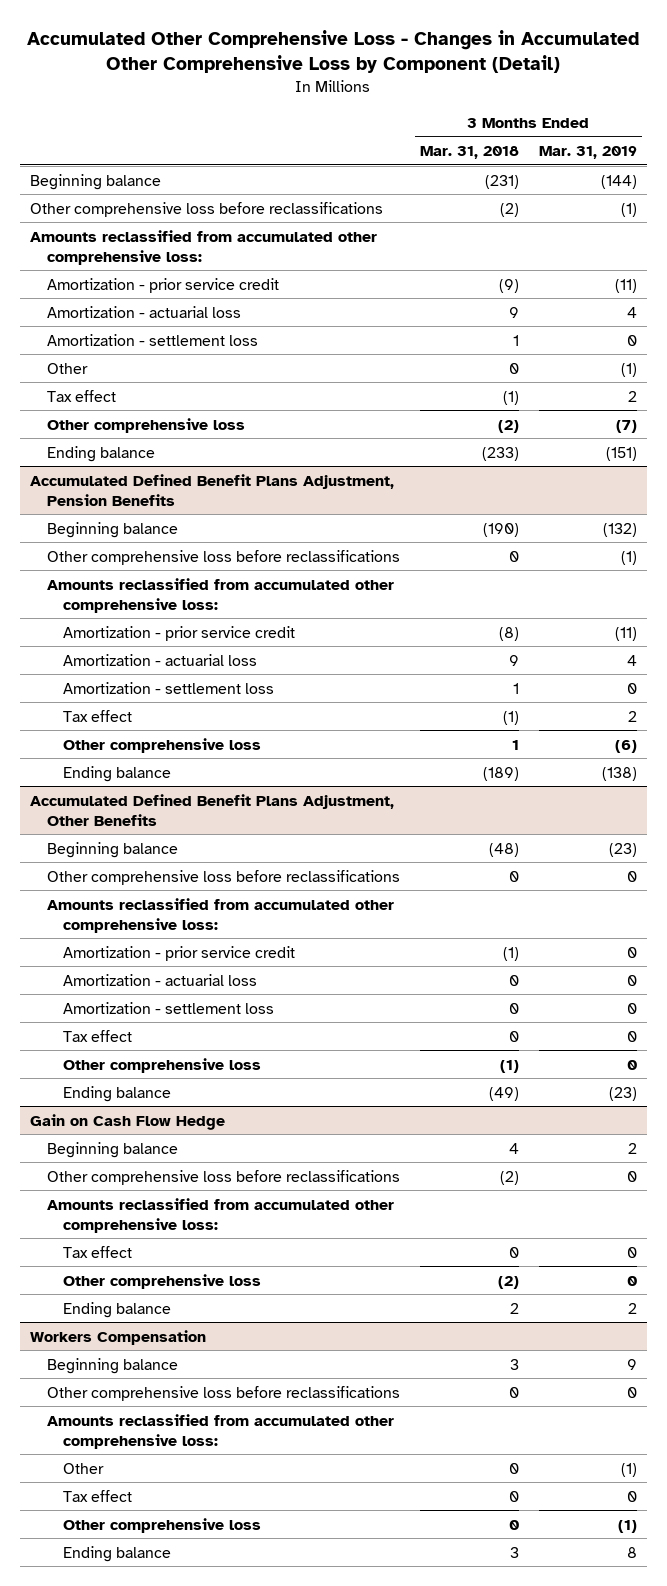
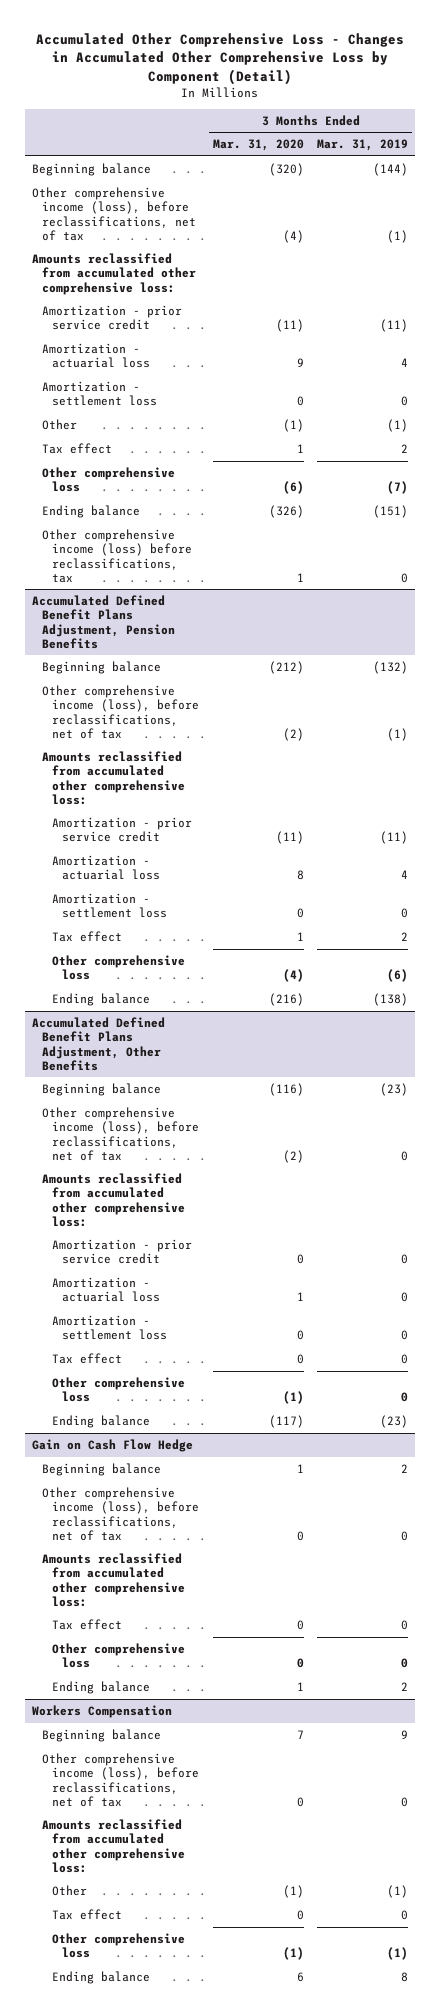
[419,146,519,160] Mar. 31, 2018 -> none
none -> [212,139,304,152] Mar. 31, 2020
[30,201,384,217] Other comprehensive loss before reclassifications -> [31,186,197,241] Other comprehensive income (loss), before reclassifications, net of tax
none -> [42,528,193,583] Other comprehensive income (loss) before reclassifications, tax
[46,549,400,565] Other comprehensive loss before reclassifications -> [42,684,200,739] Other comprehensive income (loss), before reclassifications, net of tax
[46,869,400,885] Other comprehensive loss before reclassifications -> [42,1106,200,1161] Other comprehensive income (loss), before reclassifications, net of tax
[46,1169,400,1185] Other comprehensive loss before reclassifications -> [42,1486,200,1541] Other comprehensive income (loss), before reclassifications, net of tax
[46,1385,400,1401] Other comprehensive loss before reclassifications -> [42,1752,200,1807] Other comprehensive income (loss), before reclassifications, net of tax

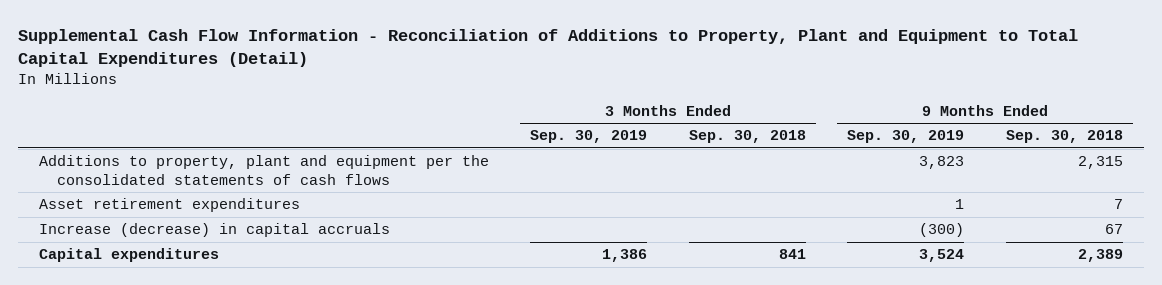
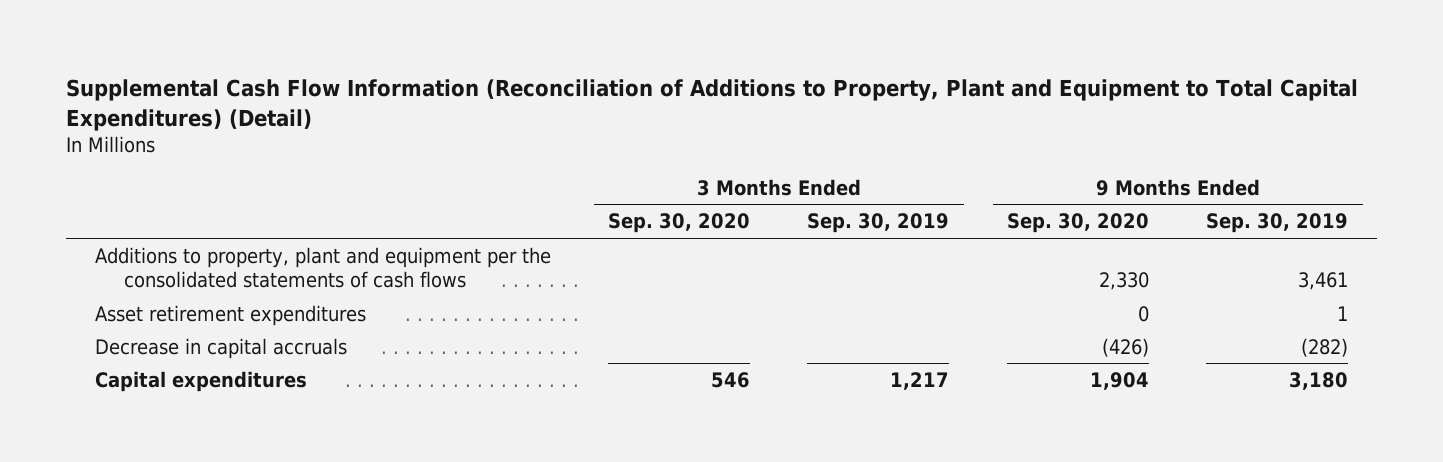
[18,28,1079,67] Supplemental Cash Flow Information - Reconciliation of Additions to Property, Plant and Equipment to Total Capital Expenditures (Detail) -> [65,78,1358,131] Supplemental Cash Flow Information (Reconciliation of Additions to Property, Plant and Equipment to Total Capital Expenditures) (Detail)
[688,130,806,144] Sep. 30, 2018 -> none
[1006,130,1124,144] Sep. 30, 2018 -> none
none -> [607,213,750,234] Sep. 30, 2020
none -> [1006,213,1149,234] Sep. 30, 2020
[919,156,965,170] 3,823 -> [1298,272,1349,291] 3,461
[38,223,390,238] Increase (decrease) in capital accruals -> [94,337,347,359] Decrease in capital accruals
[919,223,965,238] (300) -> [1301,337,1349,357] (282)
[602,249,648,263] 1,386 -> [890,371,950,390] 1,217
[919,249,965,263] 3,524 -> [1289,371,1349,390] 3,180

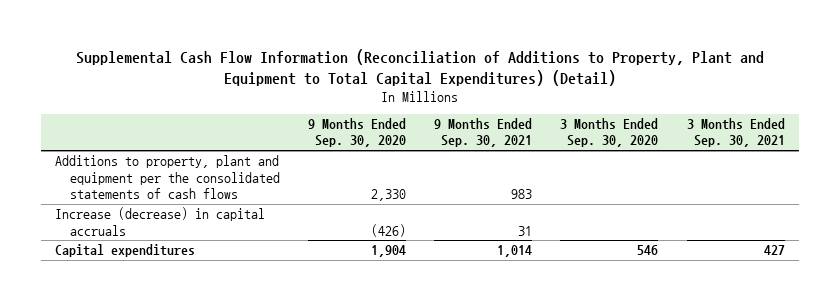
[807,213,950,234] Sep. 30, 2019 -> none
[1206,213,1349,234] Sep. 30, 2019 -> none
none -> [434,118,533,148] 9 Months Ended Sep. 30, 2021
none -> [686,118,785,148] 3 Months Ended Sep. 30, 2021
[94,304,366,326] Asset retirement expenditures -> none
[94,337,347,359] Decrease in capital accruals -> [55,207,266,236] Increase (decrease) in capital accruals

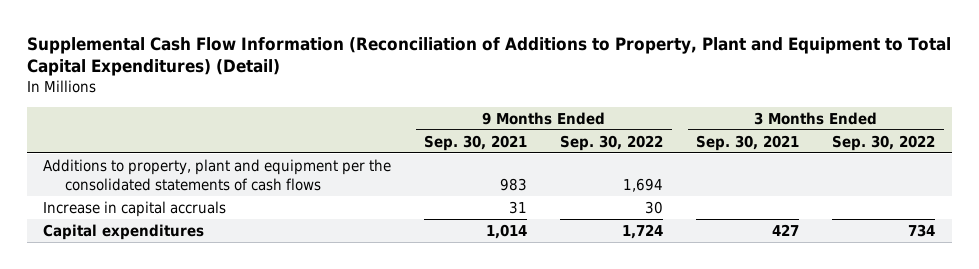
[308,118,407,148] 9 Months Ended Sep. 30, 2020 -> none
[560,118,659,148] 3 Months Ended Sep. 30, 2020 -> none
none -> [560,134,664,151] Sep. 30, 2022
none -> [832,134,936,151] Sep. 30, 2022
[55,207,266,236] Increase (decrease) in capital accruals -> [43,200,227,217] Increase in capital accruals

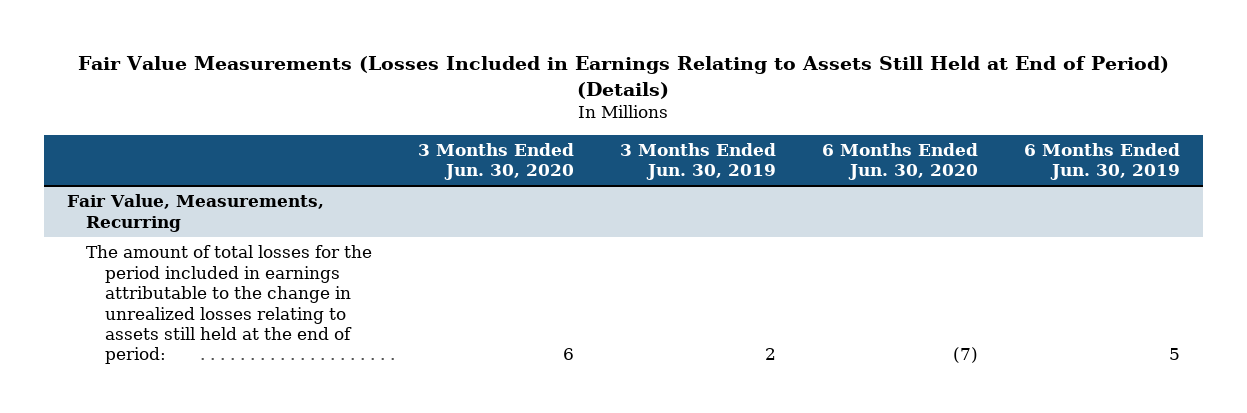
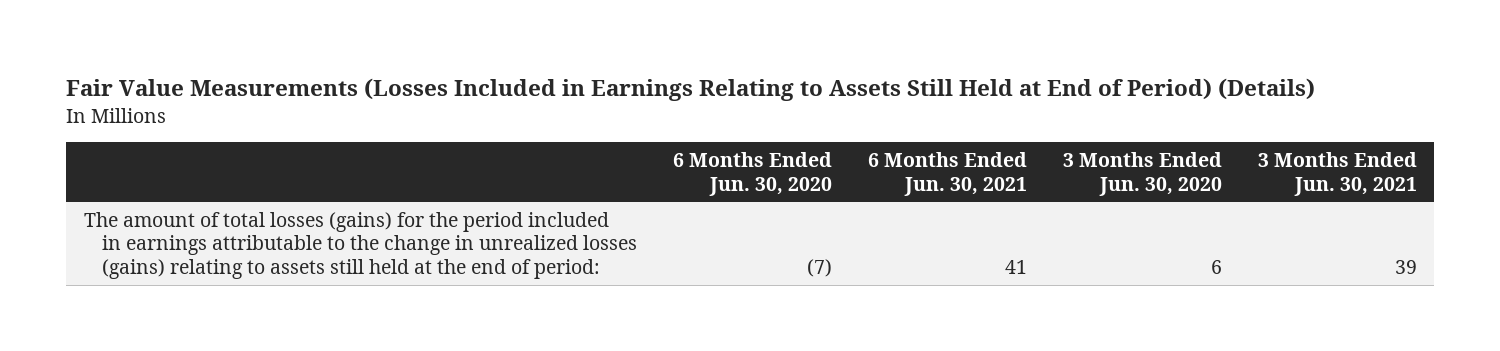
[619,143,776,181] 3 Months Ended Jun. 30, 2019 -> none
[1023,143,1180,181] 6 Months Ended Jun. 30, 2019 -> none
none -> [867,152,1027,196] 6 Months Ended Jun. 30, 2021
none -> [1257,152,1417,196] 3 Months Ended Jun. 30, 2021
[66,194,324,232] Fair Value, Measurements, Recurring -> none
[86,245,373,365] The amount of total losses for the period included in earnings attributable to the change in unrealized losses relating to assets still held at the end of period: -> [83,211,638,280] The amount of total losses (gains) for the period included in earnings attributable to the change in unrealized losses (gains) relating to assets still held at the end of period:

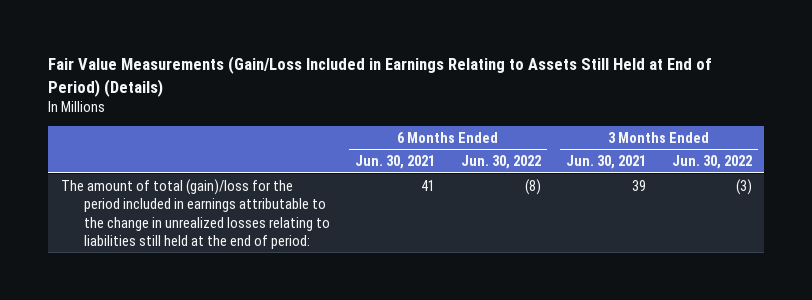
[65,78,1315,102] Fair Value Measurements (Losses Included in Earnings Relating to Assets Still Held at End of Period) (Details) -> [48,56,713,97] Fair Value Measurements (Gain/Loss Included in Earnings Relating to Assets Still Held at End of Period) (Details)
[673,152,833,196] 6 Months Ended Jun. 30, 2020 -> none
[1062,152,1222,196] 3 Months Ended Jun. 30, 2020 -> none
none -> [460,155,541,170] Jun. 30, 2022
none -> [671,155,752,170] Jun. 30, 2022
[83,211,638,280] The amount of total losses (gains) for the period included in earnings attributable to the change in unrealized losses (gains) relating to assets still held at the end of period: -> [60,178,330,249] The amount of total (gain)/loss for the period included in earnings attributable to the change in unrealized losses relating to liabilities still held at the end of period:

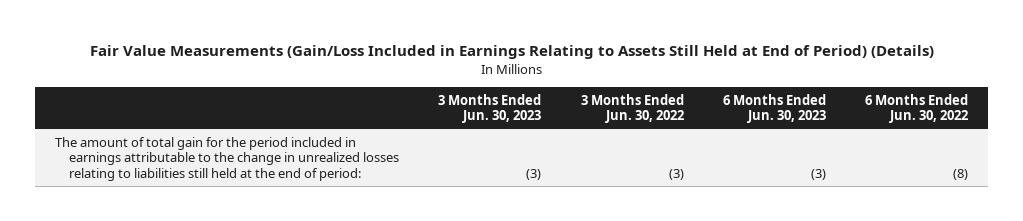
[355,155,436,170] Jun. 30, 2021 -> none
[566,155,647,170] Jun. 30, 2021 -> none
none -> [438,93,542,124] 3 Months Ended Jun. 30, 2023
none -> [723,93,827,124] 6 Months Ended Jun. 30, 2023
[60,178,330,249] The amount of total (gain)/loss for the period included in earnings attributable to the change in unrealized losses relating to liabilities still held at the end of period: -> [54,136,399,182] The amount of total gain for the period included in earnings attributable to the change in unrealized losses relating to liabilities still held at the end of period:

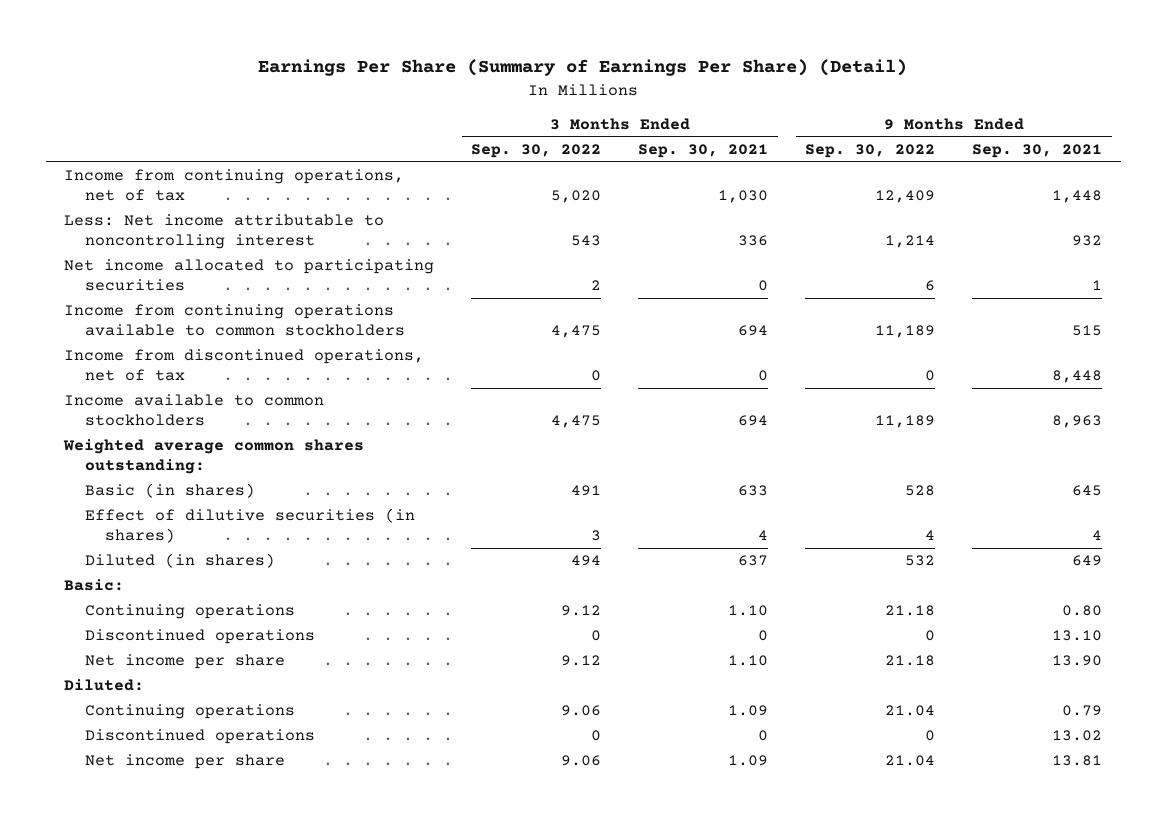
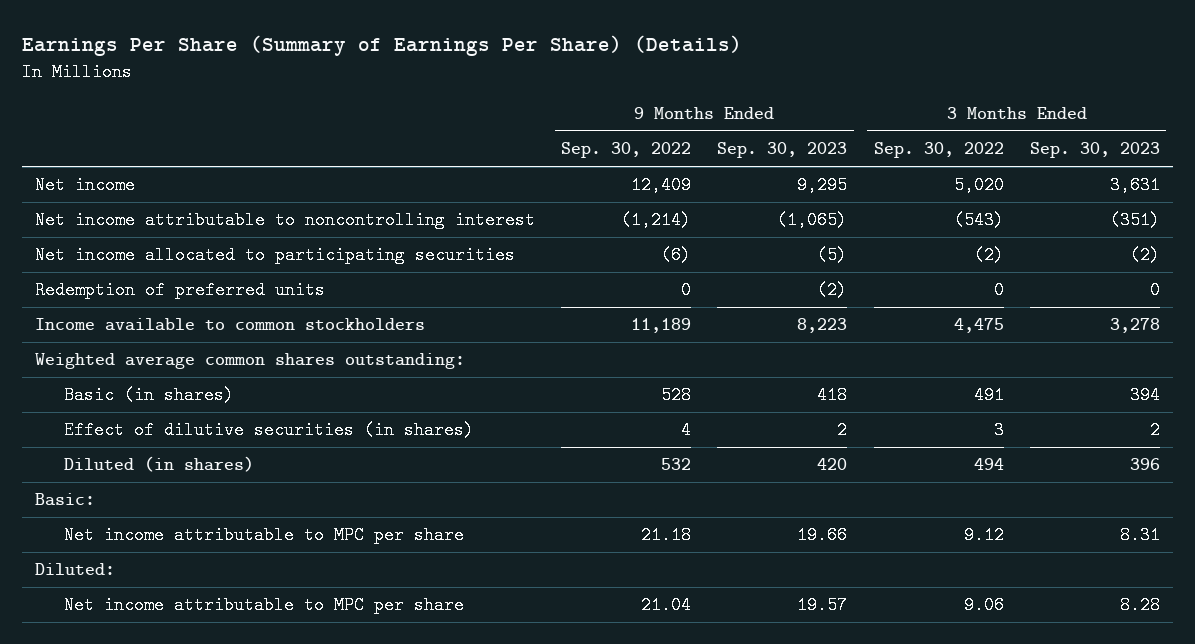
[258,58,908,76] Earnings Per Share (Summary of Earnings Per Share) (Detail) -> [21,35,742,57] Earnings Per Share (Summary of Earnings Per Share) (Details)
[638,143,769,158] Sep. 30, 2021 -> none
[972,143,1103,158] Sep. 30, 2021 -> none
none -> [717,142,848,159] Sep. 30, 2023
none -> [1029,142,1160,159] Sep. 30, 2023
[64,304,405,336] Income from continuing operations available to common stockholders -> none
[64,349,425,381] Income from discontinued operations, net of tax -> none
[64,169,405,201] Income from continuing operations, net of tax -> [35,176,136,195] Net income
[64,214,385,249] Less: Net income attributable to noncontrolling interest -> [35,211,536,230] Net income attributable to noncontrolling interest
[571,234,602,246] 543 -> [953,211,1004,230] (543)
[885,234,936,248] 1,214 -> [621,211,692,230] (1,214)
[591,279,602,290] 2 -> [973,246,1004,265] (2)
[925,279,936,291] 6 -> [661,246,692,265] (6)
none -> [35,281,326,300] Redemption of preferred units
[84,604,295,620] Continuing operations -> none
[84,629,315,645] Discontinued operations -> none
[84,654,285,670] Net income per share -> [64,526,465,545] Net income attributable to MPC per share
[84,704,295,720] Continuing operations -> none
[84,729,315,745] Discontinued operations -> none
[84,754,285,770] Net income per share -> [64,596,465,615] Net income attributable to MPC per share

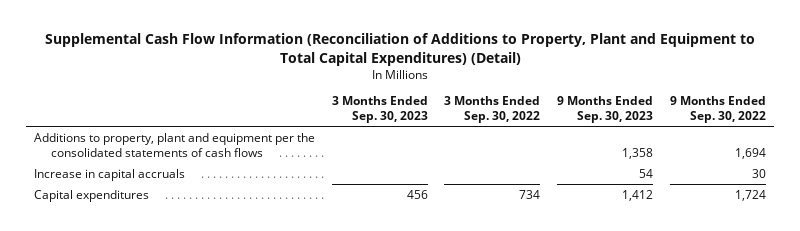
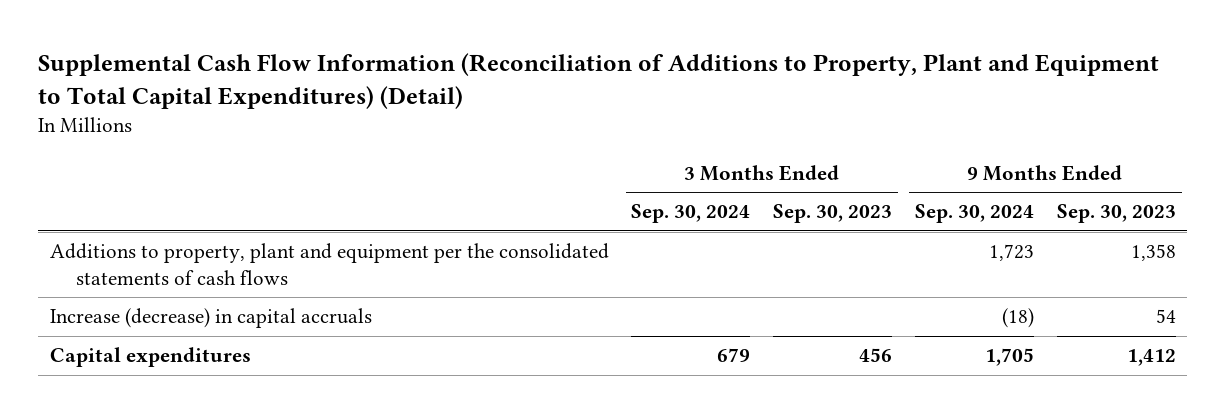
[444,96,541,124] 3 Months Ended Sep. 30, 2022 -> none
[669,96,766,124] 9 Months Ended Sep. 30, 2022 -> none
none -> [631,204,751,224] Sep. 30, 2024
none -> [915,204,1035,224] Sep. 30, 2024
[34,168,186,181] Increase in capital accruals -> [49,308,372,329] Increase (decrease) in capital accruals

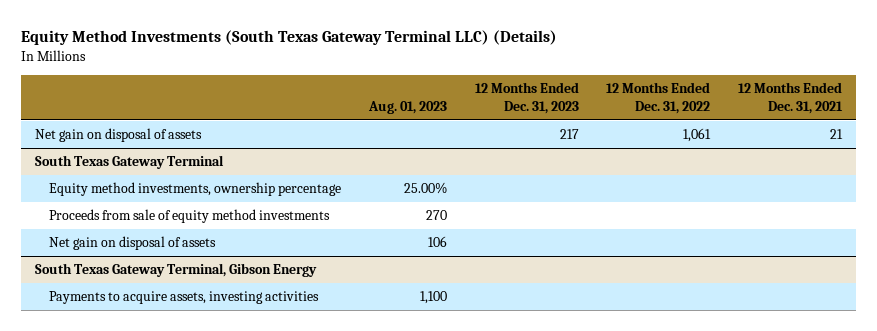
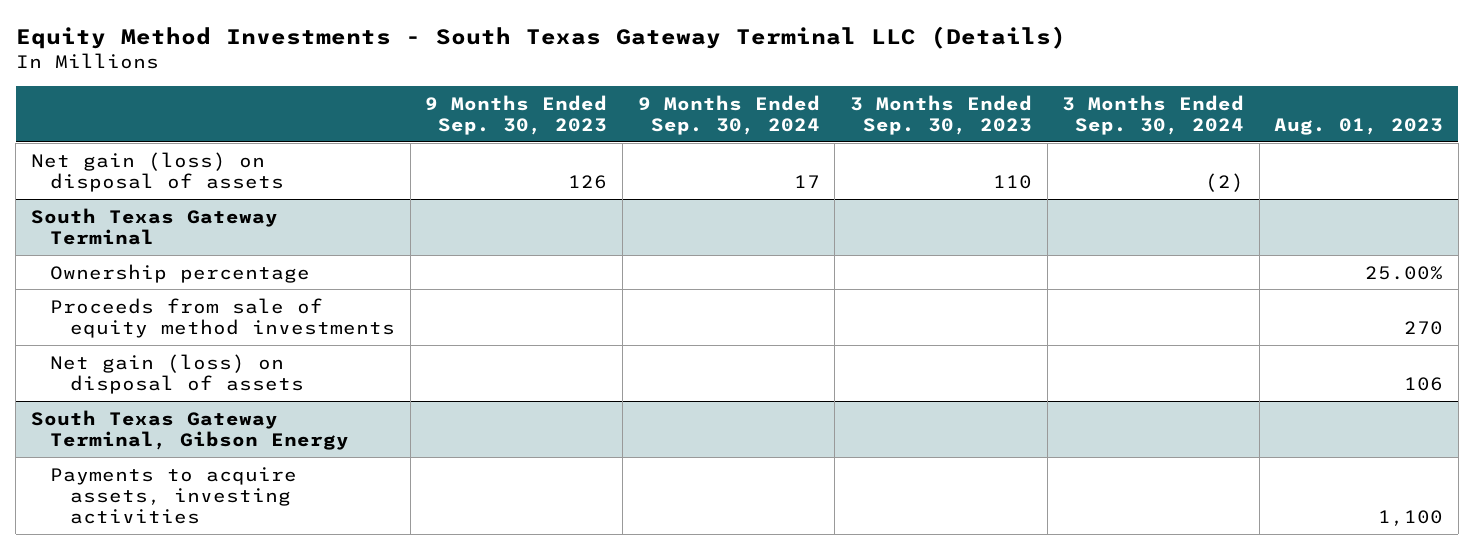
[21,30,558,46] Equity Method Investments (South Texas Gateway Terminal LLC) (Details) -> [15,25,1066,49] Equity Method Investments - South Texas Gateway Terminal LLC (Details)
[474,82,579,114] 12 Months Ended Dec. 31, 2023 -> none
[606,82,711,114] 12 Months Ended Dec. 31, 2022 -> none
[738,82,844,114] 12 Months Ended Dec. 31, 2021 -> none
none -> [425,94,608,135] 9 Months Ended Sep. 30, 2023
none -> [637,94,820,135] 9 Months Ended Sep. 30, 2024
none -> [849,94,1032,135] 3 Months Ended Sep. 30, 2023
none -> [1062,94,1245,135] 3 Months Ended Sep. 30, 2024
[35,128,203,143] Net gain on disposal of assets -> [30,151,285,192] Net gain (loss) on disposal of assets
[48,182,341,197] Equity method investments, ownership percentage -> [50,263,311,283] Ownership percentage
[48,236,216,251] Net gain on disposal of assets -> [50,353,305,394] Net gain (loss) on disposal of assets

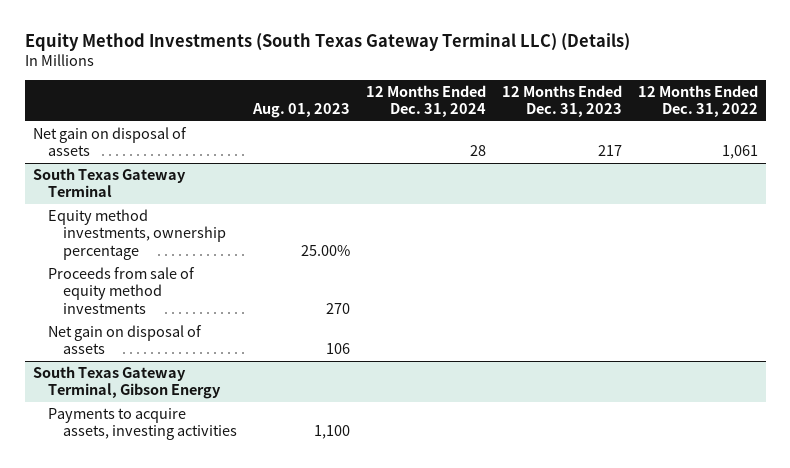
[15,25,1066,49] Equity Method Investments - South Texas Gateway Terminal LLC (Details) -> [24,32,630,51] Equity Method Investments (South Texas Gateway Terminal LLC) (Details)
[425,94,608,135] 9 Months Ended Sep. 30, 2023 -> none
[637,94,820,135] 9 Months Ended Sep. 30, 2024 -> none
[849,94,1032,135] 3 Months Ended Sep. 30, 2023 -> none
[1062,94,1245,135] 3 Months Ended Sep. 30, 2024 -> none
none -> [366,85,487,118] 12 Months Ended Dec. 31, 2024
none -> [501,85,622,118] 12 Months Ended Dec. 31, 2023
none -> [637,85,758,118] 12 Months Ended Dec. 31, 2022
[30,151,285,192] Net gain (loss) on disposal of assets -> [32,126,187,157] Net gain on disposal of assets
[50,263,311,283] Ownership percentage -> [47,208,227,260] Equity method investments, ownership percentage
[50,353,305,394] Net gain (loss) on disposal of assets -> [47,324,202,355] Net gain on disposal of assets

